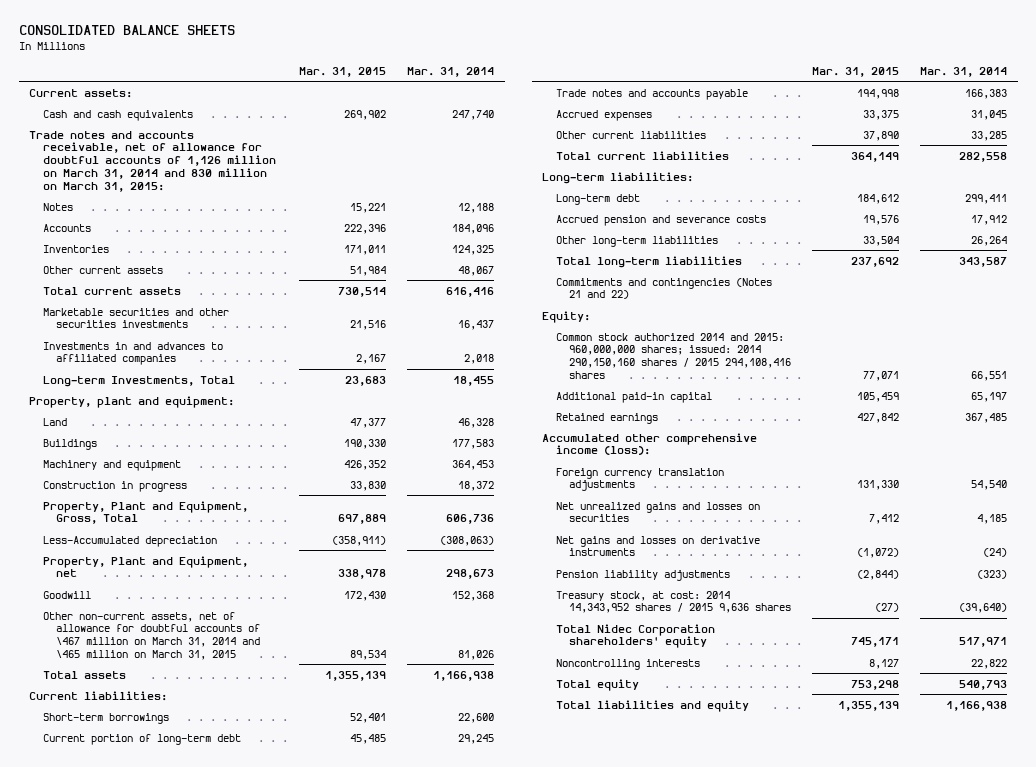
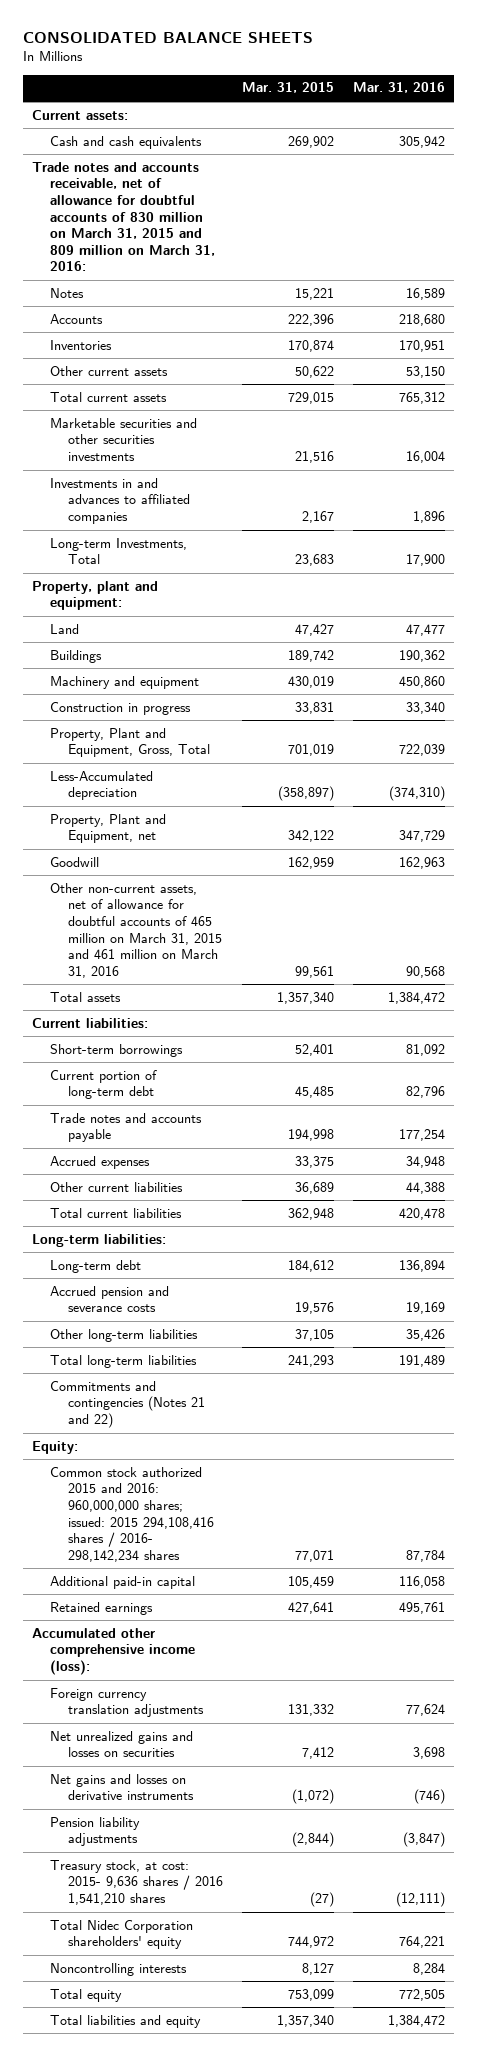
[407,66,495,77] Mar. 31, 2014 -> none
none -> [353,82,446,94] Mar. 31, 2016
[29,130,276,192] Trade notes and accounts receivable, net of allowance for doubtful accounts of 1,126 million on March 31, 2014 and 830 million on March 31, 2015: -> [32,161,216,272] Trade notes and accounts receivable, net of allowance for doubtful accounts of 830 million on March 31, 2015 and 809 million on March 31, 2016:
[344,244,387,255] 171,011 -> [288,339,335,352] 170,874
[350,265,387,276] 51,984 -> [295,365,335,378] 50,622
[338,286,387,297] 730,514 -> [288,391,335,404] 729,015
[350,417,387,428] 47,377 -> [295,623,335,636] 47,427
[344,438,387,449] 190,330 -> [288,649,335,662] 189,742
[344,459,387,470] 426,352 -> [288,675,335,688] 430,019
[350,480,387,491] 33,830 -> [295,701,335,714] 33,831
[338,514,387,525] 697,889 -> [288,744,335,757] 701,019
[332,535,387,546] (358,911) -> [278,786,335,802] (358,897)
[338,569,387,580] 338,978 -> [288,830,335,843] 342,122
[344,590,387,601] 172,430 -> [288,856,335,869] 162,959
[42,611,260,660] Other non-current assets, net of allowance for doubtful accounts of \467 million on March 31, 2014 and \465 million on March 31, 2015 -> [50,882,223,978] Other non-current assets, net of allowance for doubtful accounts of 465 million on March 31, 2015 and 461 million on March 31, 2016
[350,649,387,660] 89,534 -> [295,965,335,978] 99,561
[325,670,387,681] 1,355,139 -> [277,991,335,1004] 1,357,340
[863,130,900,141] 37,890 -> [295,1181,335,1194] 36,689
[851,151,900,162] 364,149 -> [288,1207,335,1220] 362,948
[863,235,900,246] 33,504 -> [295,1328,335,1341] 37,105
[851,256,900,267] 237,692 -> [288,1354,335,1367] 241,293
[555,332,791,379] Common stock authorized 2014 and 2015: 960,000,000 shares; issued: 2014 290,150,160 shares / 2015 294,108,416 shares -> [50,1466,215,1562] Common stock authorized 2015 and 2016: 960,000,000 shares; issued: 2015 294,108,416 shares / 2016- 298,142,234 shares
[857,412,900,423] 427,842 -> [288,1601,335,1614] 427,641
[857,480,900,491] 131,330 -> [288,1704,335,1717] 131,332
[555,590,791,614] Treasury stock, at cost: 2014 14,343,952 shares / 2015 9,636 shares -> [50,1859,224,1906] Treasury stock, at cost: 2015- 9,636 shares / 2016 1,541,210 shares
[851,637,900,648] 745,171 -> [288,1936,335,1949] 744,972
[851,679,900,690] 753,298 -> [288,1988,335,2001] 753,099
[838,700,900,711] 1,355,139 -> [277,2014,335,2027] 1,357,340

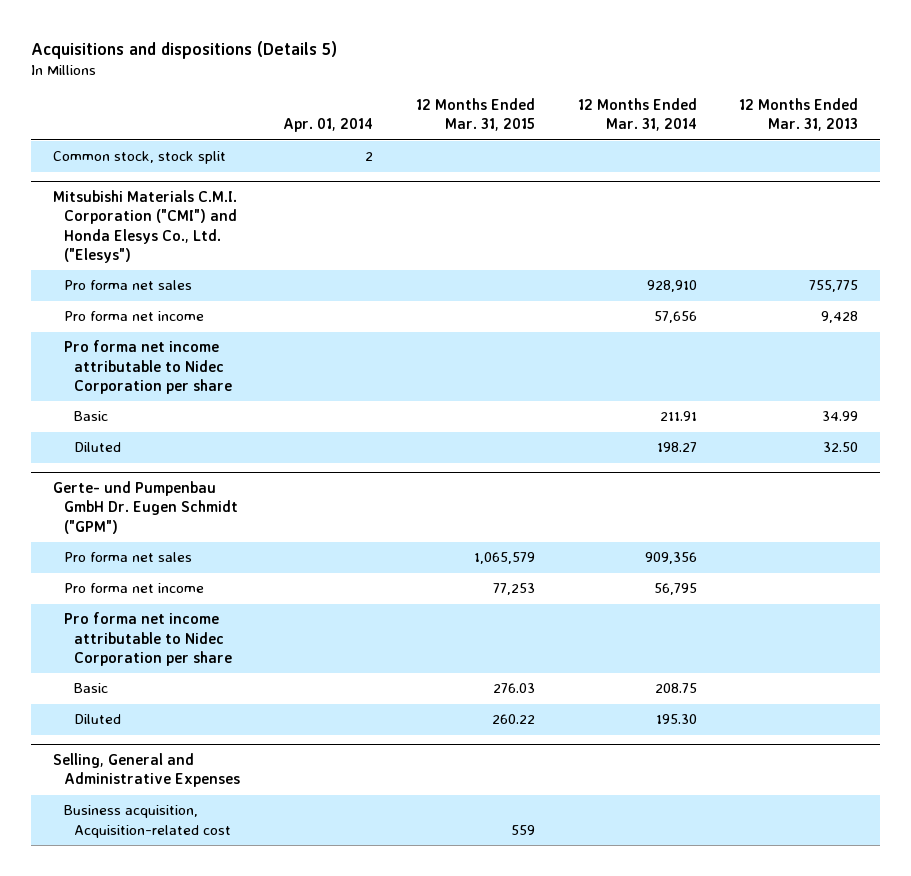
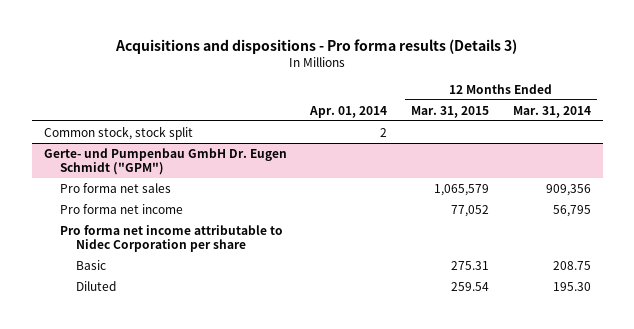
[31,40,338,59] Acquisitions and dispositions (Details 5) -> [115,38,518,54] Acquisitions and dispositions - Pro forma results (Details 3)
[739,98,859,132] 12 Months Ended Mar. 31, 2013 -> none
[52,190,237,264] Mitsubishi Materials C.M.I. Corporation ("CMI") and Honda Elesys Co., Ltd. ("Elesys") -> none
[63,280,192,291] Pro forma net sales -> none
[63,311,204,322] Pro forma net income -> none
[63,340,233,395] Pro forma net income attributable to Nidec Corporation per share -> none
[74,411,109,422] Basic -> none
[74,442,122,453] Diluted -> none
[492,583,535,596] 77,253 -> [451,204,490,217] 77,052
[52,753,240,788] Selling, General and Administrative Expenses -> none
[63,805,232,838] Business acquisition, Acquisition-related cost -> none
[492,683,535,694] 276.03 -> [451,260,490,270] 275.31
[491,714,535,725] 260.22 -> [451,281,490,291] 259.54

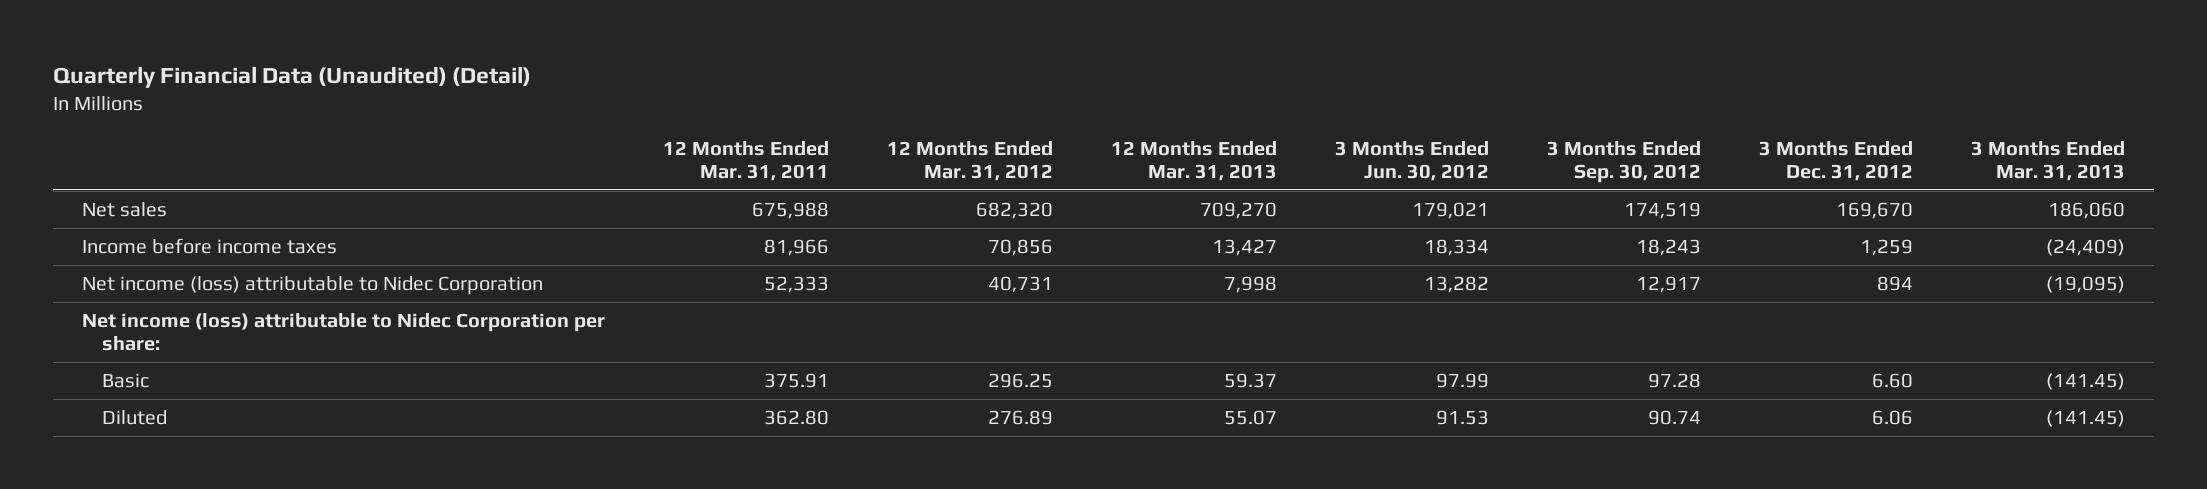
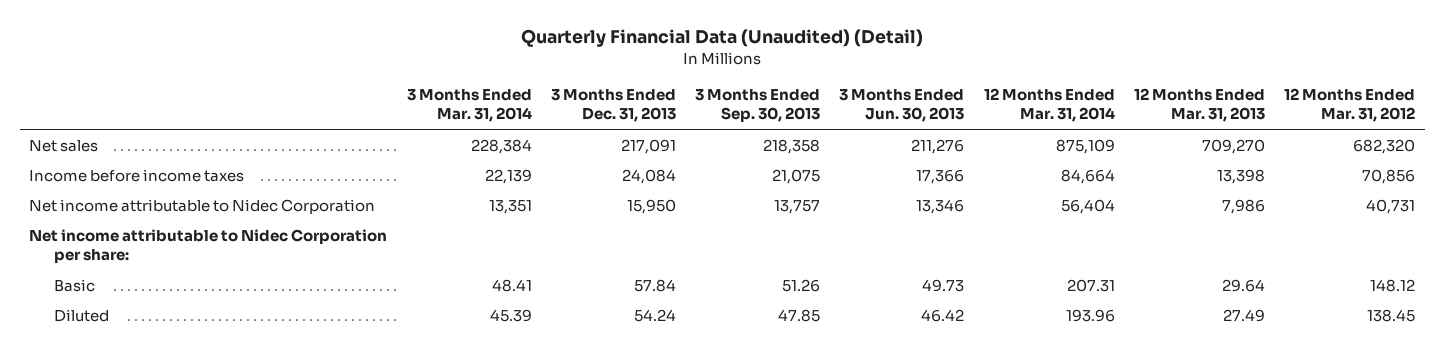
[662,140,829,181] 12 Months Ended Mar. 31, 2011 -> none
[1334,140,1489,181] 3 Months Ended Jun. 30, 2012 -> none
[1546,140,1701,183] 3 Months Ended Sep. 30, 2012 -> none
[1758,140,1913,181] 3 Months Ended Dec. 31, 2012 -> none
[1970,140,2125,181] 3 Months Ended Mar. 31, 2013 -> none
none -> [406,89,532,123] 3 Months Ended Mar. 31, 2014
none -> [550,89,676,123] 3 Months Ended Dec. 31, 2013
none -> [695,89,821,123] 3 Months Ended Sep. 30, 2013
none -> [839,89,965,123] 3 Months Ended Jun. 30, 2013
none -> [983,88,1115,123] 12 Months Ended Mar. 31, 2014
[1211,238,1277,256] 13,427 -> [1216,168,1265,184] 13,398
[81,275,543,295] Net income (loss) attributable to Nidec Corporation -> [29,198,376,214] Net income attributable to Nidec Corporation
[1223,275,1277,293] 7,998 -> [1221,198,1265,214] 7,986
[81,312,605,351] Net income (loss) attributable to Nidec Corporation per share: -> [29,228,388,264] Net income attributable to Nidec Corporation per share:
[987,372,1053,388] 296.25 -> [1370,278,1416,292] 148.12
[1223,372,1277,388] 59.37 -> [1221,278,1265,292] 29.64
[987,409,1053,425] 276.89 -> [1367,308,1416,322] 138.45
[1223,409,1277,425] 55.07 -> [1222,308,1265,322] 27.49

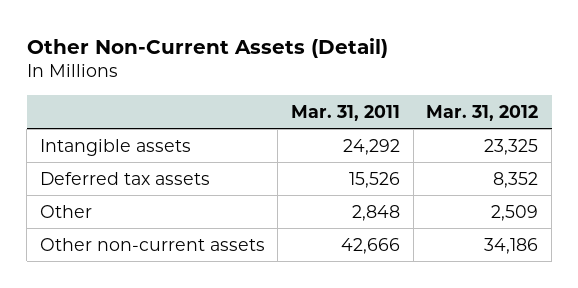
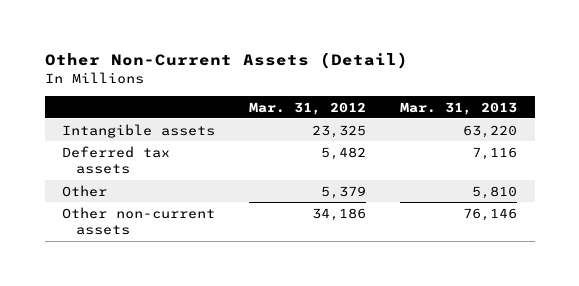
[291,104,401,121] Mar. 31, 2011 -> none
none -> [400,101,518,115] Mar. 31, 2013
[493,171,539,188] 8,352 -> [321,146,367,160] 5,482
[491,204,539,221] 2,509 -> [321,185,367,199] 5,379

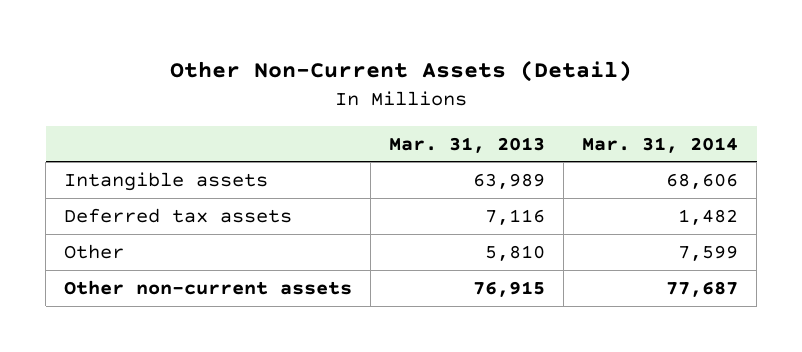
[249,101,367,115] Mar. 31, 2012 -> none
none -> [582,136,739,153] Mar. 31, 2014
[463,124,518,138] 63,220 -> [473,172,546,189] 63,989
[463,207,518,221] 76,146 -> [473,280,546,297] 76,915

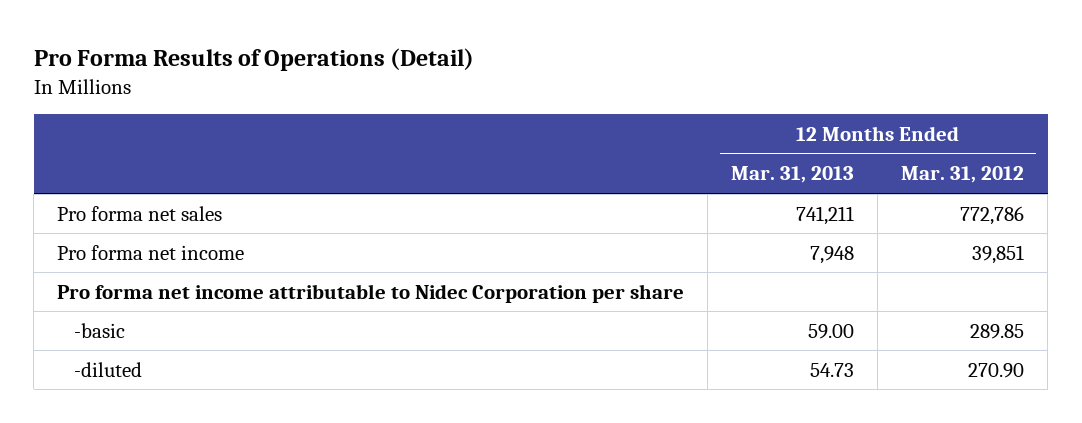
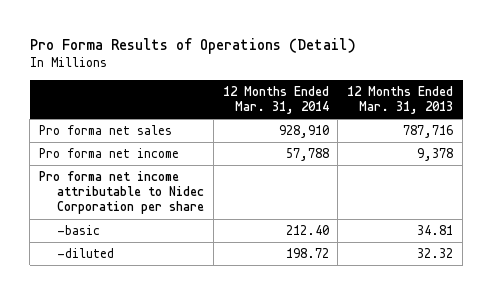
[901,166,1025,184] Mar. 31, 2012 -> none
none -> [222,86,329,115] 12 Months Ended Mar. 31, 2014
[796,205,855,225] 741,211 -> [403,125,454,139] 787,716
[810,245,855,264] 7,948 -> [417,148,454,162] 9,378
[808,323,855,339] 59.00 -> [417,225,454,236] 34.81
[810,362,855,377] 54.73 -> [417,248,454,259] 32.32

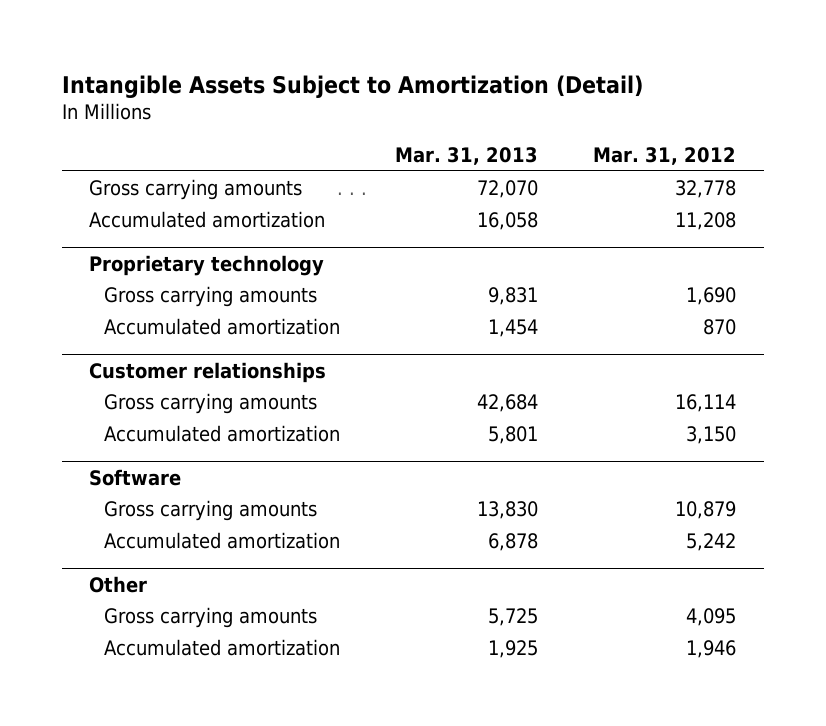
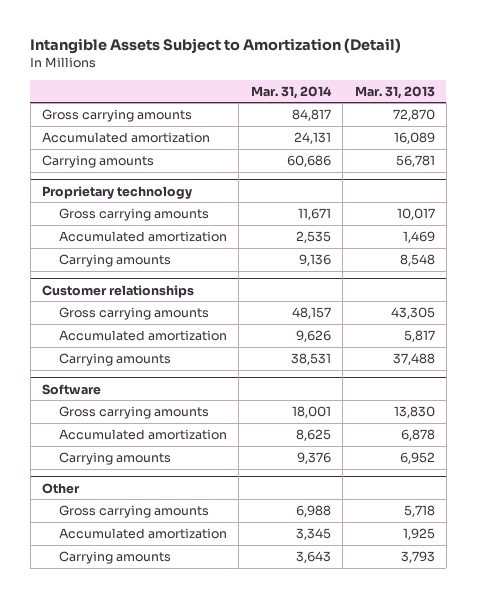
[593,147,737,166] Mar. 31, 2012 -> none
none -> [250,85,332,99] Mar. 31, 2014
[476,180,538,199] 72,070 -> [392,109,435,122] 72,870
[476,212,538,231] 16,058 -> [393,132,435,145] 16,089
none -> [42,155,155,169] Carrying amounts
[487,287,538,306] 9,831 -> [396,208,435,221] 10,017
[487,319,538,338] 1,454 -> [402,231,435,244] 1,469
none -> [59,254,172,268] Carrying amounts
[476,394,538,413] 42,684 -> [390,307,435,320] 43,305
[487,426,538,445] 5,801 -> [403,330,435,343] 5,817
none -> [59,353,172,367] Carrying amounts
none -> [59,452,172,466] Carrying amounts
[487,608,538,627] 5,725 -> [403,505,435,518] 5,718
none -> [59,551,172,565] Carrying amounts

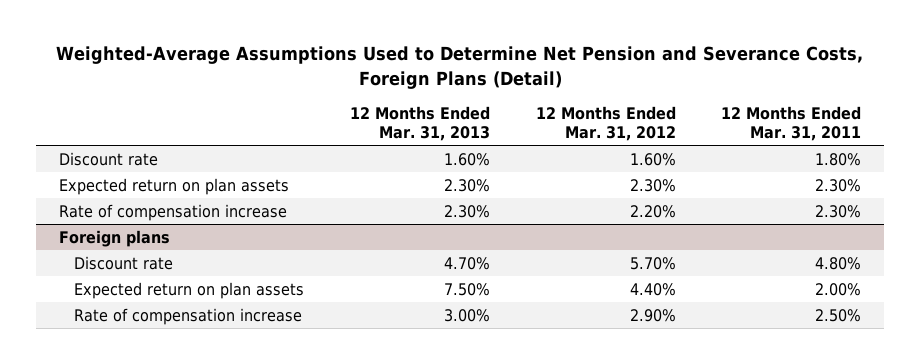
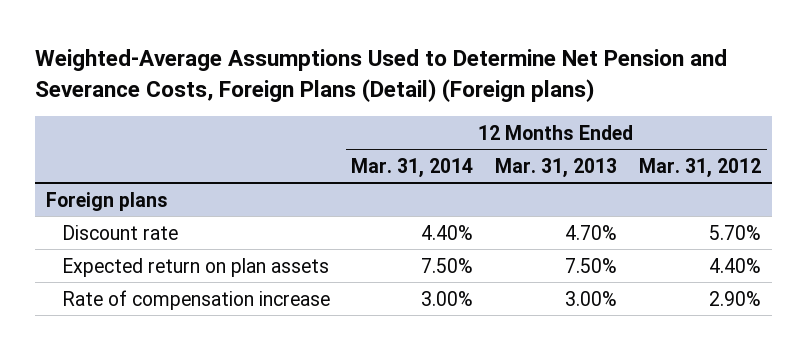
[56,46,864,89] Weighted-Average Assumptions Used to Determine Net Pension and Severance Costs, Foreign Plans (Detail) -> [35,49,728,102] Weighted-Average Assumptions Used to Determine Net Pension and Severance Costs, Foreign Plans (Detail) (Foreign plans)
[721,105,862,141] 12 Months Ended Mar. 31, 2011 -> none
none -> [351,157,474,178] Mar. 31, 2014
[59,151,159,166] Discount rate -> none
[59,177,290,195] Expected return on plan assets -> none
[59,203,288,221] Rate of compensation increase -> none

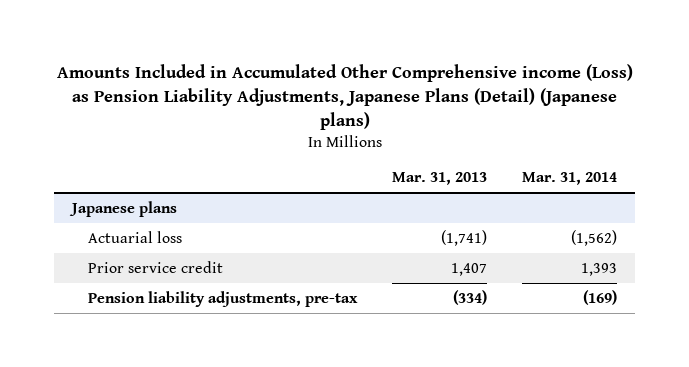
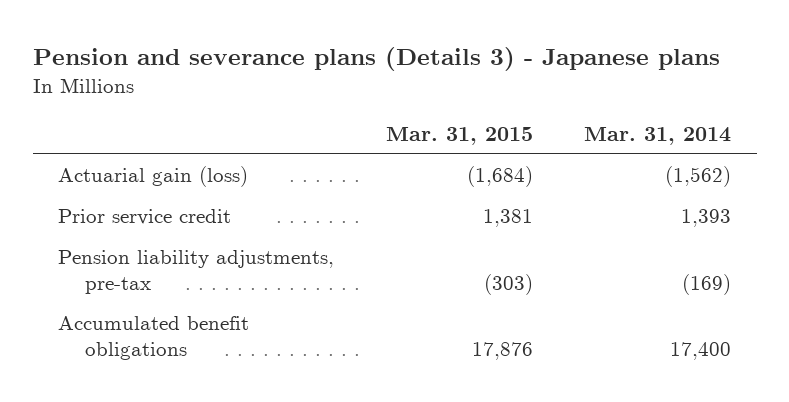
[56,64,633,131] Amounts Included in Accumulated Other Comprehensive income (Loss) as Pension Liability Adjustments, Japanese Plans (Detail) (Japanese plans) -> [32,46,720,71] Pension and severance plans (Details 3) - Japanese plans
[392,172,488,186] Mar. 31, 2013 -> none
none -> [385,126,533,145] Mar. 31, 2015
[68,200,177,217] Japanese plans -> none
[88,230,183,243] Actuarial loss -> [58,166,249,188] Actuarial gain (loss)
none -> [58,316,250,360] Accumulated benefit obligations

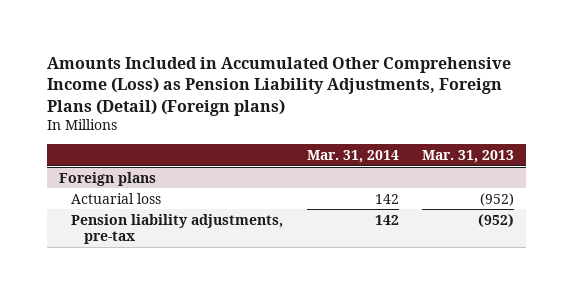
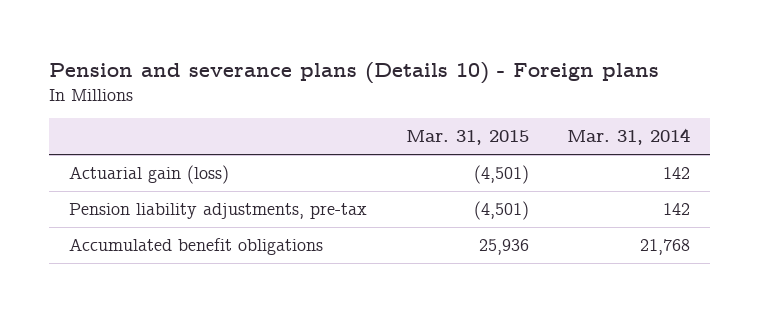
[47,56,512,116] Amounts Included in Accumulated Other Comprehensive Income (Loss) as Pension Liability Adjustments, Foreign Plans (Detail) (Foreign plans) -> [49,61,660,84] Pension and severance plans (Details 10) - Foreign plans
[421,149,514,163] Mar. 31, 2013 -> none
none -> [405,130,529,146] Mar. 31, 2015
[59,171,157,186] Foreign plans -> none
[71,192,162,204] Actuarial loss -> [68,164,229,184] Actuarial gain (loss)
none -> [68,237,323,255] Accumulated benefit obligations

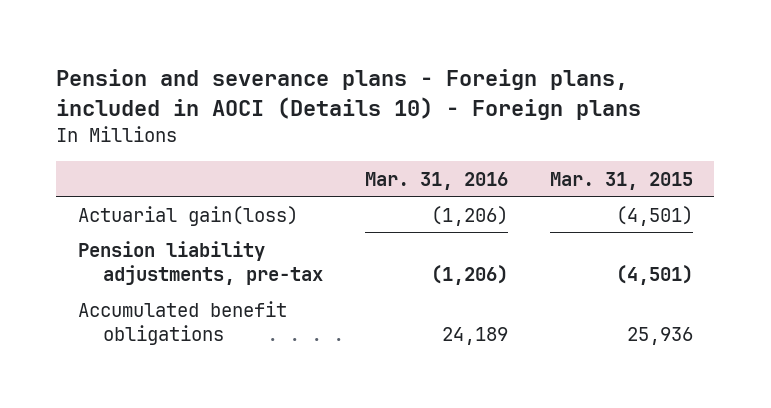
[49,61,660,84] Pension and severance plans (Details 10) - Foreign plans -> [56,69,642,121] Pension and severance plans - Foreign plans, included in AOCI (Details 10) - Foreign plans
[567,128,691,146] Mar. 31, 2014 -> none
none -> [364,171,508,190] Mar. 31, 2016
[68,164,229,184] Actuarial gain (loss) -> [77,205,298,226] Actuarial gain(loss)

